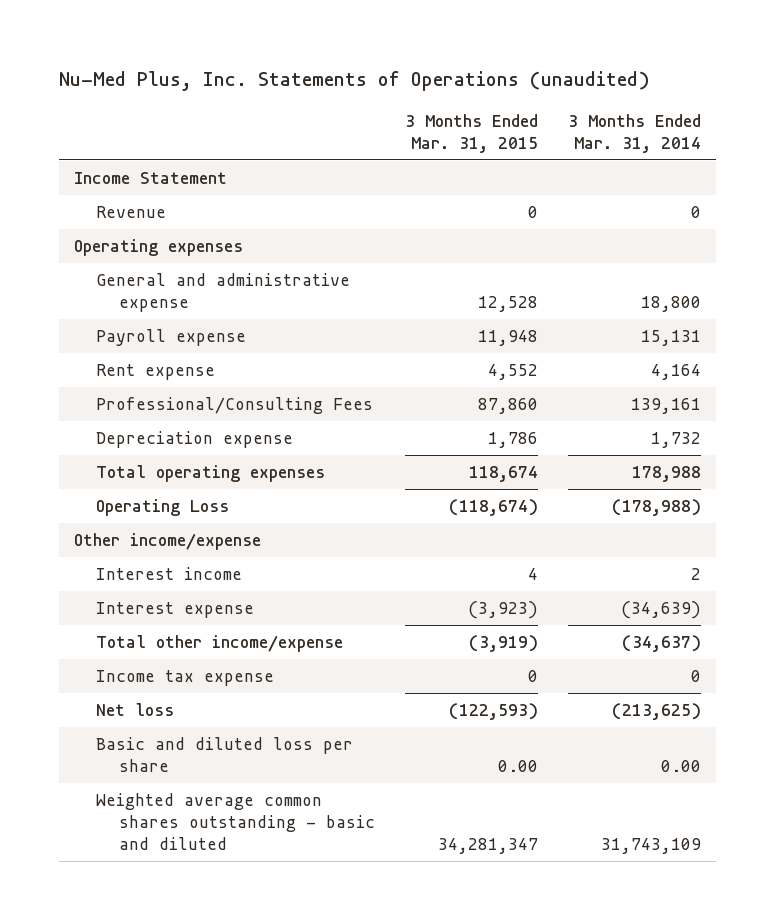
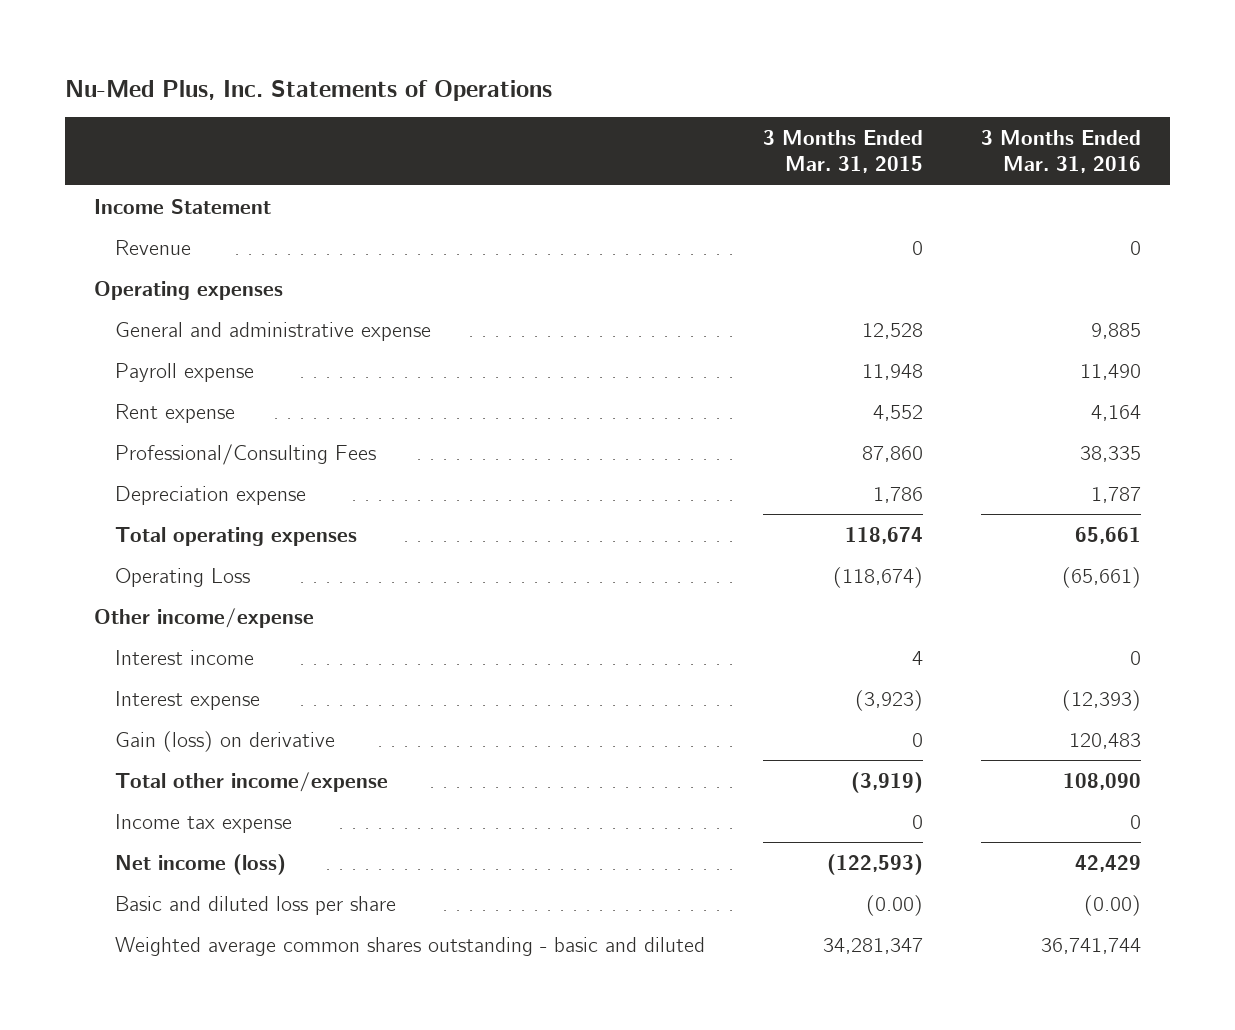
[58,70,650,91] Nu-Med Plus, Inc. Statements of Operations (unaudited) -> [64,79,552,101] Nu-Med Plus, Inc. Statements of Operations
[568,113,702,153] 3 Months Ended Mar. 31, 2014 -> none
none -> [980,129,1141,174] 3 Months Ended Mar. 31, 2016
none -> [114,730,335,752] Gain (loss) on derivative
[96,703,175,717] Net loss -> [114,853,286,875] Net income (loss)
[498,760,539,773] 0.00 -> [865,894,923,916] (0.00)

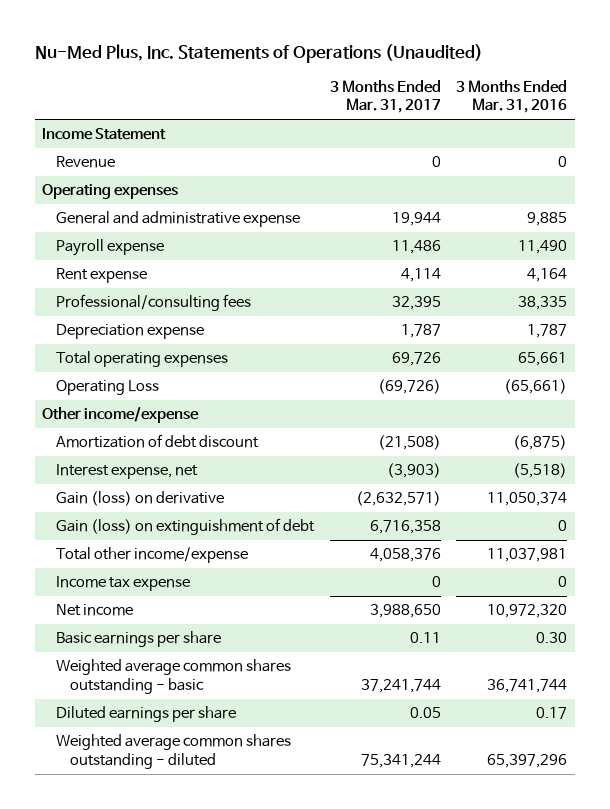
[64,79,552,101] Nu-Med Plus, Inc. Statements of Operations -> [34,43,483,63] Nu-Med Plus, Inc. Statements of Operations (Unaudited)
[762,129,923,174] 3 Months Ended Mar. 31, 2015 -> none
none -> [329,79,441,114] 3 Months Ended Mar. 31, 2017
[114,443,376,465] Professional/Consulting Fees -> [56,294,252,312] Professional/consulting fees
[114,649,254,665] Interest income -> none
none -> [56,434,260,449] Amortization of debt discount
[114,690,260,710] Interest expense -> [56,464,199,480] Interest expense, net
[1061,689,1141,711] (12,393) -> [513,463,568,479] (5,518)
[1068,732,1141,749] 120,483 -> [487,492,568,507] 11,050,374
none -> [56,518,316,536] Gain (loss) on extinguishment of debt
[1062,772,1141,790] 108,090 -> [487,548,568,563] 11,037,981
[114,895,396,915] Basic and diluted loss per share -> none
[114,853,286,875] Net income (loss) -> [56,604,134,617] Net income
[1074,854,1141,872] 42,429 -> [487,604,568,619] 10,972,320
none -> [56,631,222,648] Basic earnings per share
[114,936,705,956] Weighted average common shares outstanding - basic and diluted -> [56,659,292,695] Weighted average common shares outstanding - basic
none -> [56,706,237,723] Diluted earnings per share
none -> [56,734,292,770] Weighted average common shares outstanding - diluted

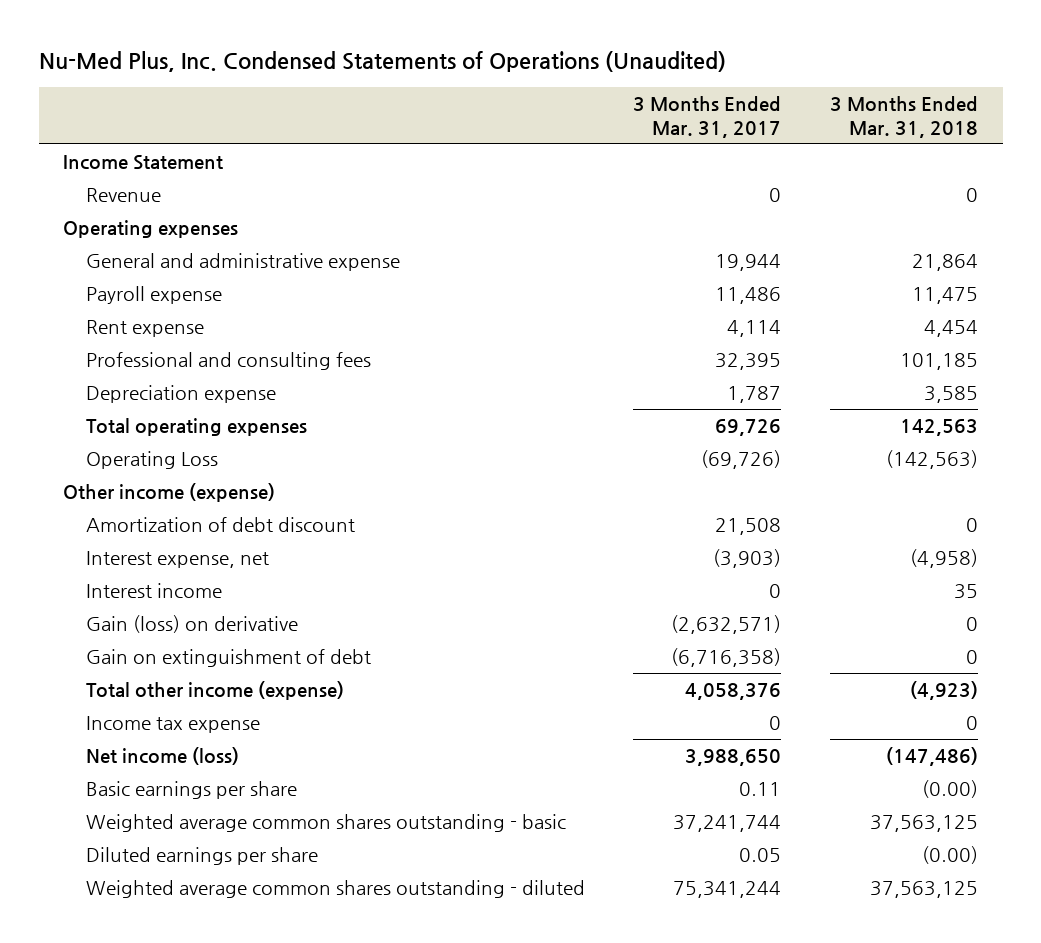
[34,43,483,63] Nu-Med Plus, Inc. Statements of Operations (Unaudited) -> [38,51,726,73] Nu-Med Plus, Inc. Condensed Statements of Operations (Unaudited)
[456,79,568,114] 3 Months Ended Mar. 31, 2016 -> none
none -> [830,96,979,138] 3 Months Ended Mar. 31, 2018
[56,294,252,312] Professional/consulting fees -> [85,352,371,371] Professional and consulting fees
[42,407,200,424] Other income/expense -> [63,483,276,503] Other income (expense)
[377,435,441,451] (21,508) -> [715,518,782,536] 21,508
none -> [85,583,222,599] Interest income
[56,518,316,536] Gain (loss) on extinguishment of debt -> [85,649,371,668] Gain on extinguishment of debt
[369,520,441,535] 6,716,358 -> [671,648,782,668] (6,716,358)
[56,547,249,564] Total other income/expense -> [85,681,344,701] Total other income (expense)
[56,604,134,617] Net income -> [85,747,239,766] Net income (loss)

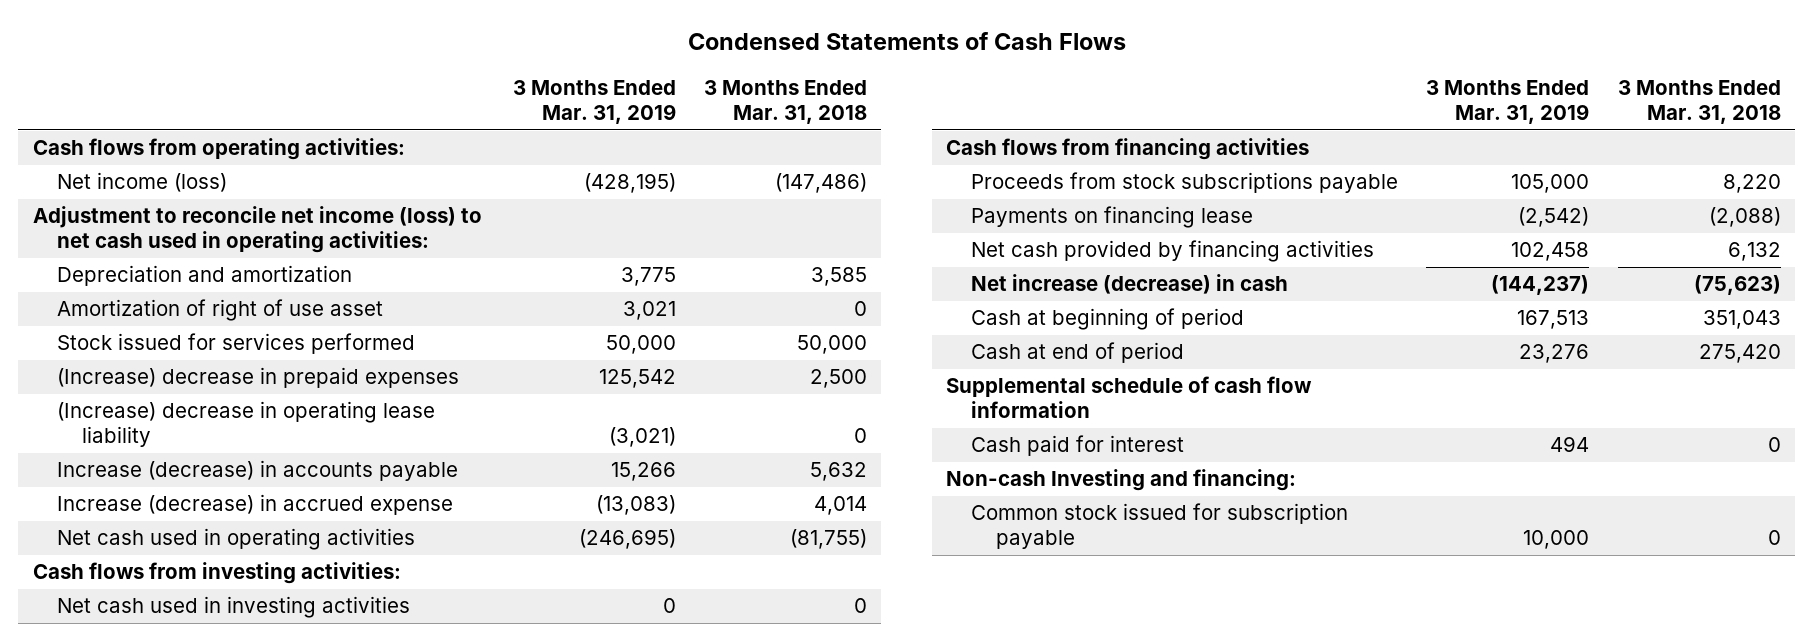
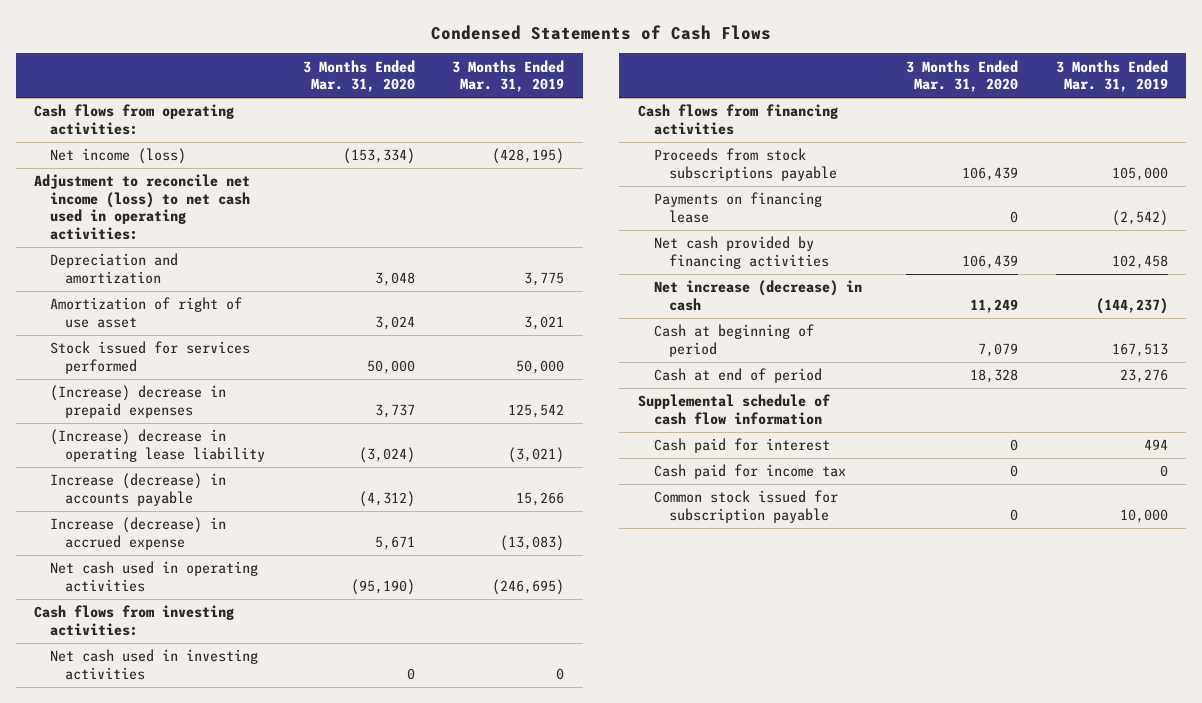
[703,80,867,125] 3 Months Ended Mar. 31, 2018 -> none
none -> [302,59,415,93] 3 Months Ended Mar. 31, 2020
[946,469,1297,492] Non-cash Investing and financing: -> none
none -> [653,464,846,480] Cash paid for income tax

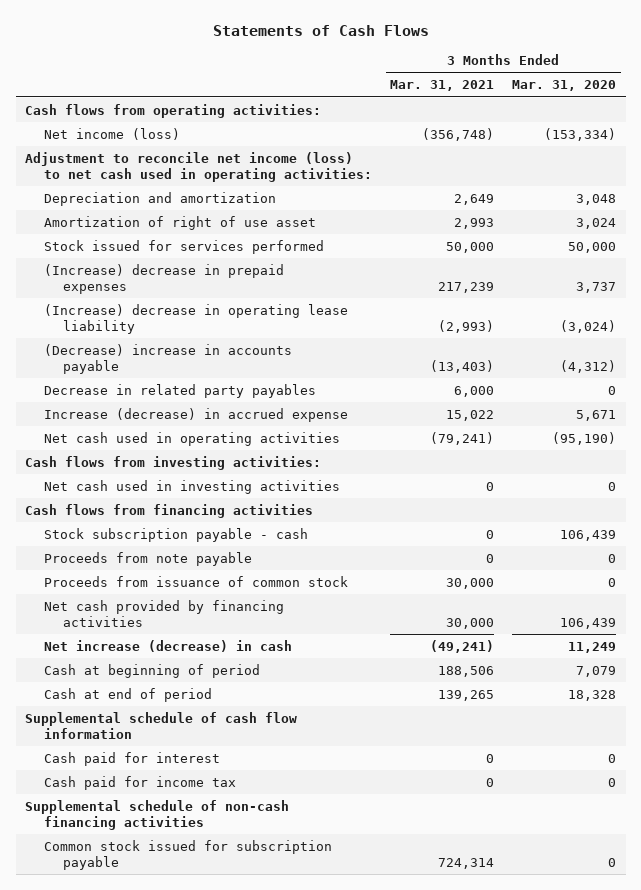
[431,24,772,40] Condensed Statements of Cash Flows -> [212,24,429,36] Statements of Cash Flows
[452,59,565,93] 3 Months Ended Mar. 31, 2019 -> none
none -> [390,80,495,92] Mar. 31, 2021
[49,473,226,506] Increase (decrease) in accounts payable -> [44,343,293,374] (Decrease) increase in accounts payable
none -> [44,383,317,398] Decrease in related party payables
[653,192,822,223] Payments on financing lease -> none
[653,148,837,181] Proceeds from stock subscriptions payable -> [44,527,309,542] Stock subscription payable - cash
none -> [44,551,253,566] Proceeds from note payable
none -> [44,575,349,587] Proceeds from issuance of common stock
none -> [24,799,289,830] Supplemental schedule of non-cash financing activities

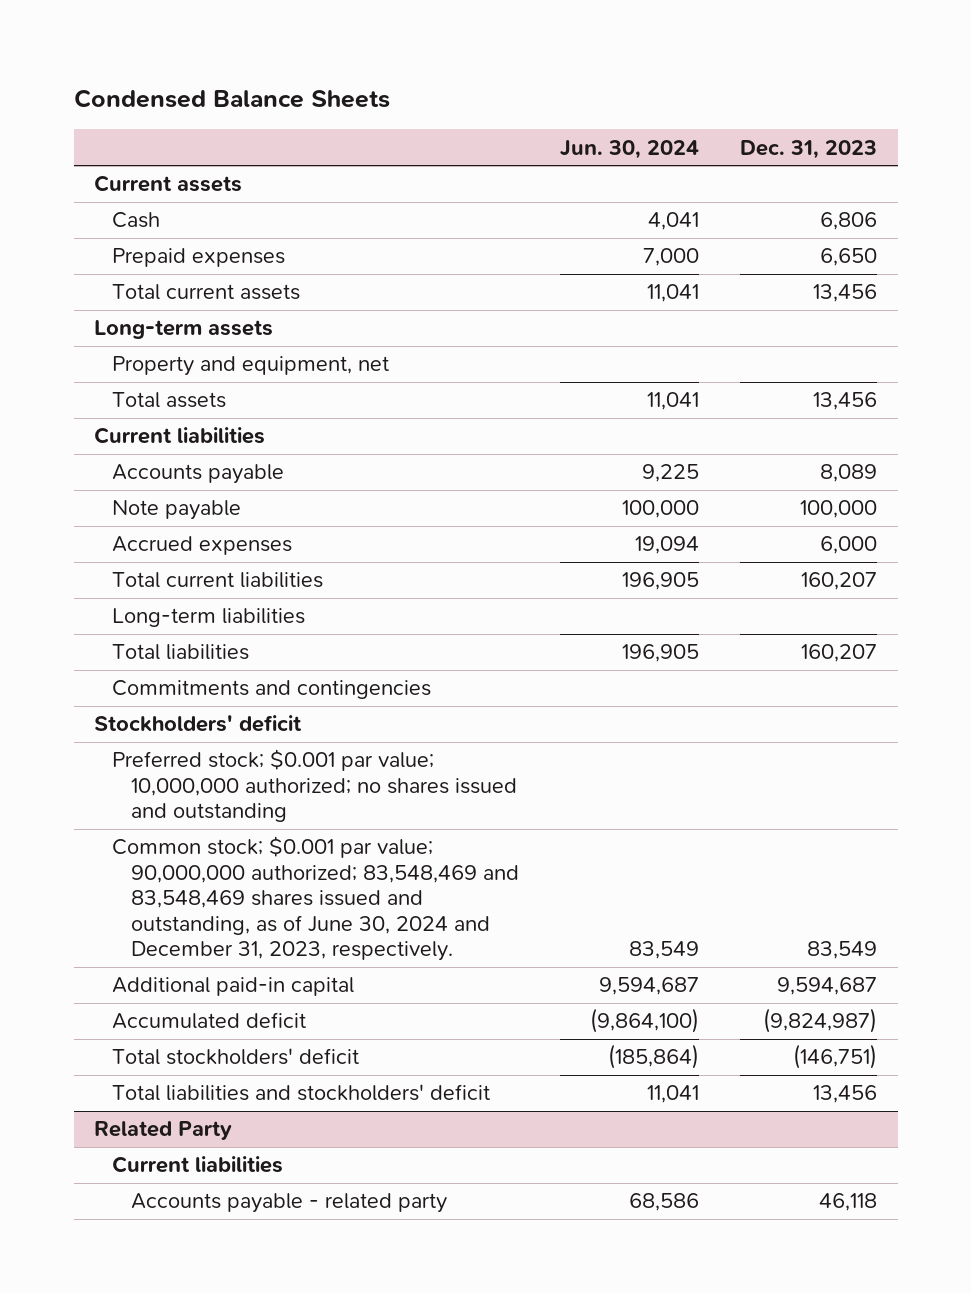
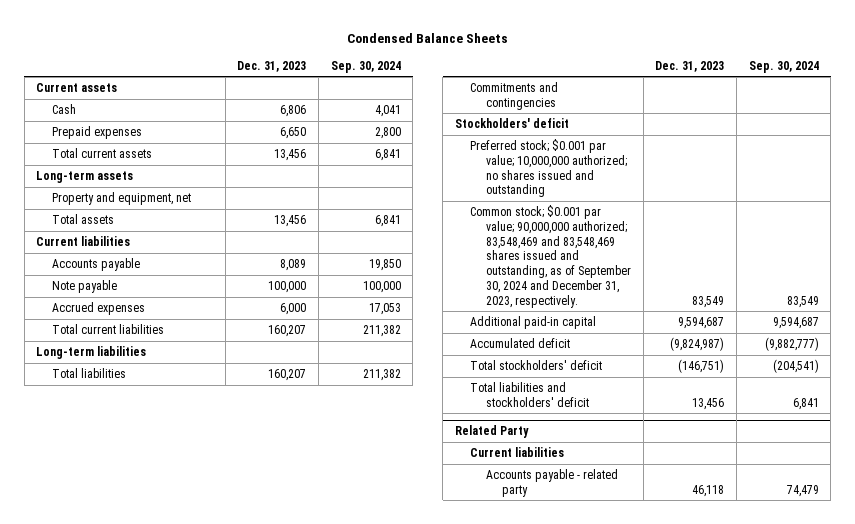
[559,139,699,159] Jun. 30, 2024 -> none
none -> [330,60,401,73] Sep. 30, 2024
[112,836,519,962] Common stock; $0.001 par value; 90,000,000 authorized; 83,548,469 and 83,548,469 shares issued and outstanding, as of June 30, 2024 and December 31, 2023, respectively. -> [470,205,632,308] Common stock; $0.001 par value; 90,000,000 authorized; 83,548,469 and 83,548,469 shares issued and outstanding, as of September 30, 2024 and December 31, 2023, respectively.

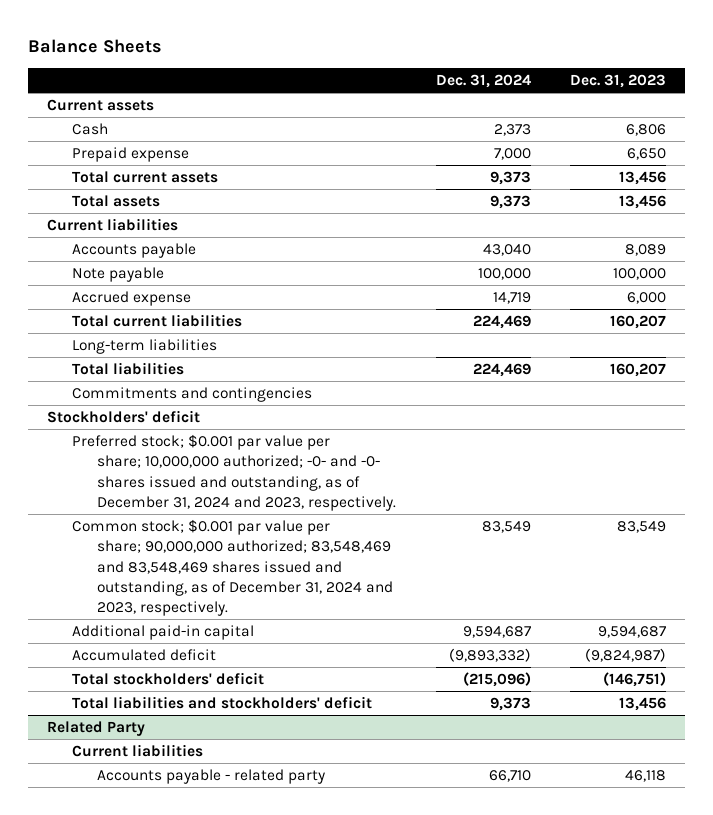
[346,32,508,43] Condensed Balance Sheets -> [27,39,162,54] Balance Sheets
[330,60,401,73] Sep. 30, 2024 -> none
none -> [435,74,531,89] Dec. 31, 2024
[52,126,143,140] Prepaid expenses -> [72,147,190,163] Prepaid expense
[36,171,134,184] Long-term assets -> none
[52,192,192,206] Property and equipment, net -> none
[52,302,146,316] Accrued expenses -> [72,291,192,307] Accrued expense
[470,139,628,198] Preferred stock; $0.001 par value; 10,000,000 authorized; no shares issued and outstanding -> [72,434,397,511] Preferred stock; $0.001 par value per share; 10,000,000 authorized; -0- and -0- shares issued and outstanding, as of December 31, 2024 and 2023, respectively.
[470,205,632,308] Common stock; $0.001 par value; 90,000,000 authorized; 83,548,469 and 83,548,469 shares issued and outstanding, as of September 30, 2024 and December 31, 2023, respectively. -> [72,519,394,617] Common stock; $0.001 par value per share; 90,000,000 authorized; 83,548,469 and 83,548,469 shares issued and outstanding, as of December 31, 2024 and 2023, respectively.

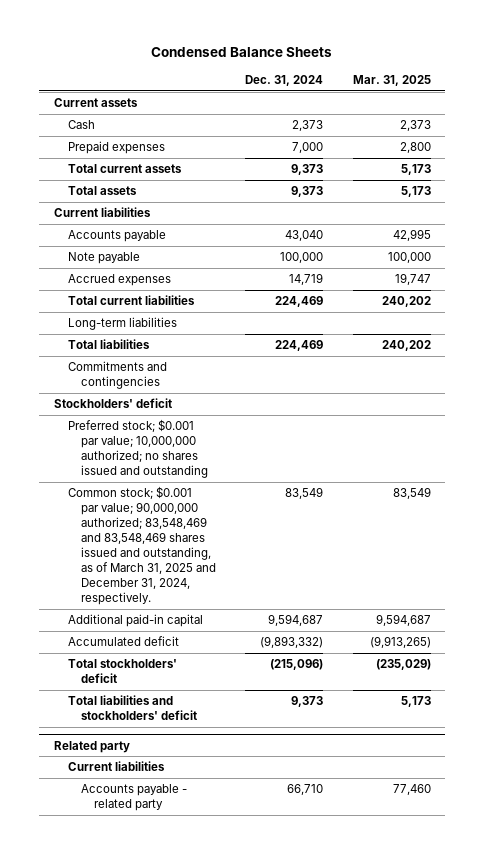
[27,39,162,54] Balance Sheets -> [151,47,333,58] Condensed Balance Sheets
[569,74,666,89] Dec. 31, 2023 -> none
none -> [352,75,431,87] Mar. 31, 2025
[72,147,190,163] Prepaid expense -> [67,141,165,155] Prepaid expenses
[72,291,192,307] Accrued expense -> [67,274,171,287] Accrued expenses
[72,434,397,511] Preferred stock; $0.001 par value per share; 10,000,000 authorized; -0- and -0- shares issued and outstanding, as of December 31, 2024 and 2023, respectively. -> [67,419,208,479] Preferred stock; $0.001 par value; 10,000,000 authorized; no shares issued and outstanding
[72,519,394,617] Common stock; $0.001 par value per share; 90,000,000 authorized; 83,548,469 and 83,548,469 shares issued and outstanding, as of December 31, 2024 and 2023, respectively. -> [67,486,216,605] Common stock; $0.001 par value; 90,000,000 authorized; 83,548,469 and 83,548,469 shares issued and outstanding, as of March 31, 2025 and December 31, 2024, respectively.
[47,721,146,737] Related Party -> [54,740,131,753] Related party

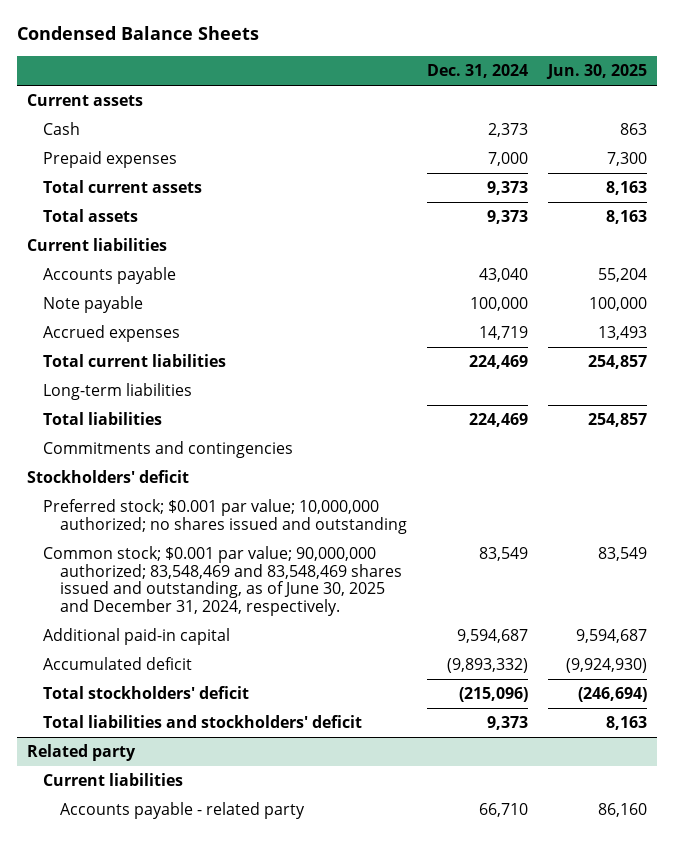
[352,75,431,87] Mar. 31, 2025 -> none
none -> [546,63,648,79] Jun. 30, 2025
[67,486,216,605] Common stock; $0.001 par value; 90,000,000 authorized; 83,548,469 and 83,548,469 shares issued and outstanding, as of March 31, 2025 and December 31, 2024, respectively. -> [43,546,402,617] Common stock; $0.001 par value; 90,000,000 authorized; 83,548,469 and 83,548,469 shares issued and outstanding, as of June 30, 2025 and December 31, 2024, respectively.

